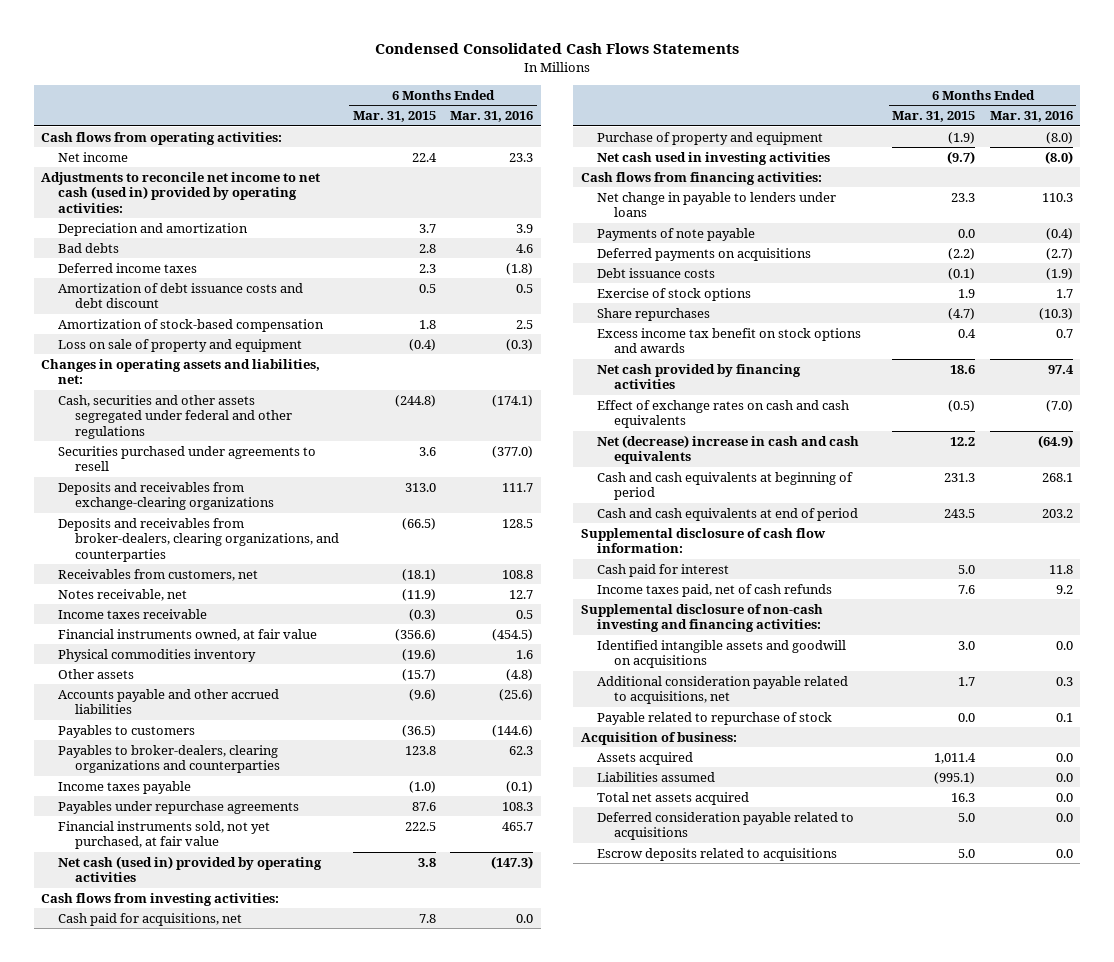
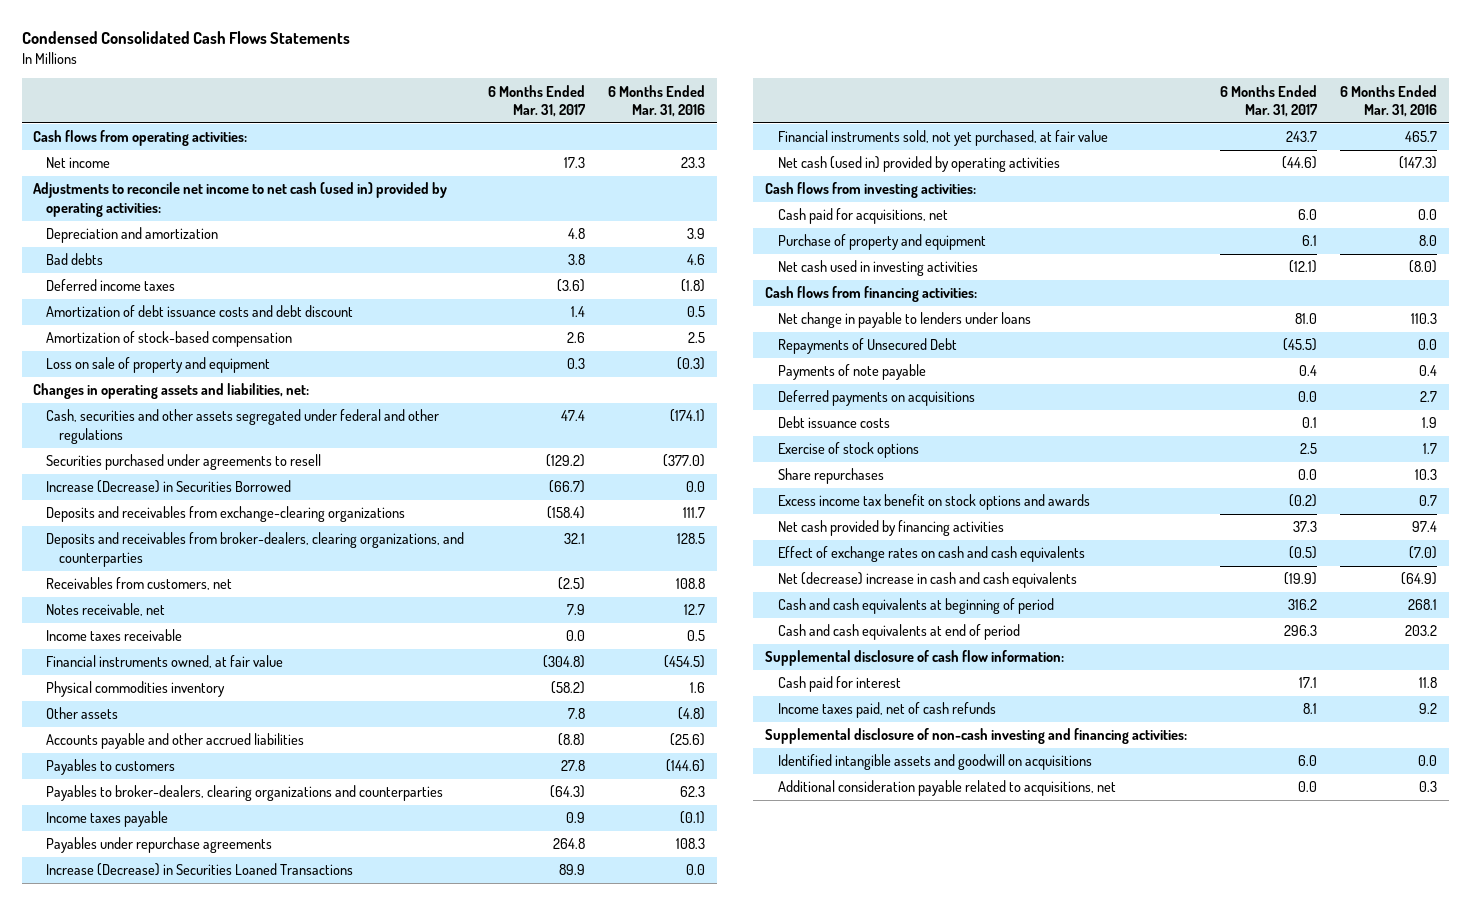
[352,111,436,123] Mar. 31, 2015 -> none
none -> [487,84,586,118] 6 Months Ended Mar. 31, 2017
none -> [46,480,292,494] Increase (Decrease) in Securities Borrowed
none -> [46,863,354,877] Increase (Decrease) in Securities Loaned Transactions
[1045,131,1073,144] (8.0) -> [1419,235,1438,247] 8.0
none -> [778,338,958,355] Repayments of Unsecured Debt
[1045,227,1073,240] (0.4) -> [1419,365,1438,377] 0.4
[1045,247,1073,260] (2.7) -> [1420,391,1438,403] 2.7
[1045,267,1073,280] (1.9) -> [1422,417,1438,429] 1.9
[1038,307,1073,320] (10.3) -> [1415,469,1438,481] 10.3
[597,711,833,725] Payable related to repurchase of stock -> none
[580,731,737,745] Acquisition of business: -> none
[597,751,694,765] Assets acquired -> none
[597,771,716,782] Liabilities assumed -> none
[597,791,750,805] Total net assets acquired -> none
[597,811,855,841] Deferred consideration payable related to acquisitions -> none
[597,847,838,861] Escrow deposits related to acquisitions -> none

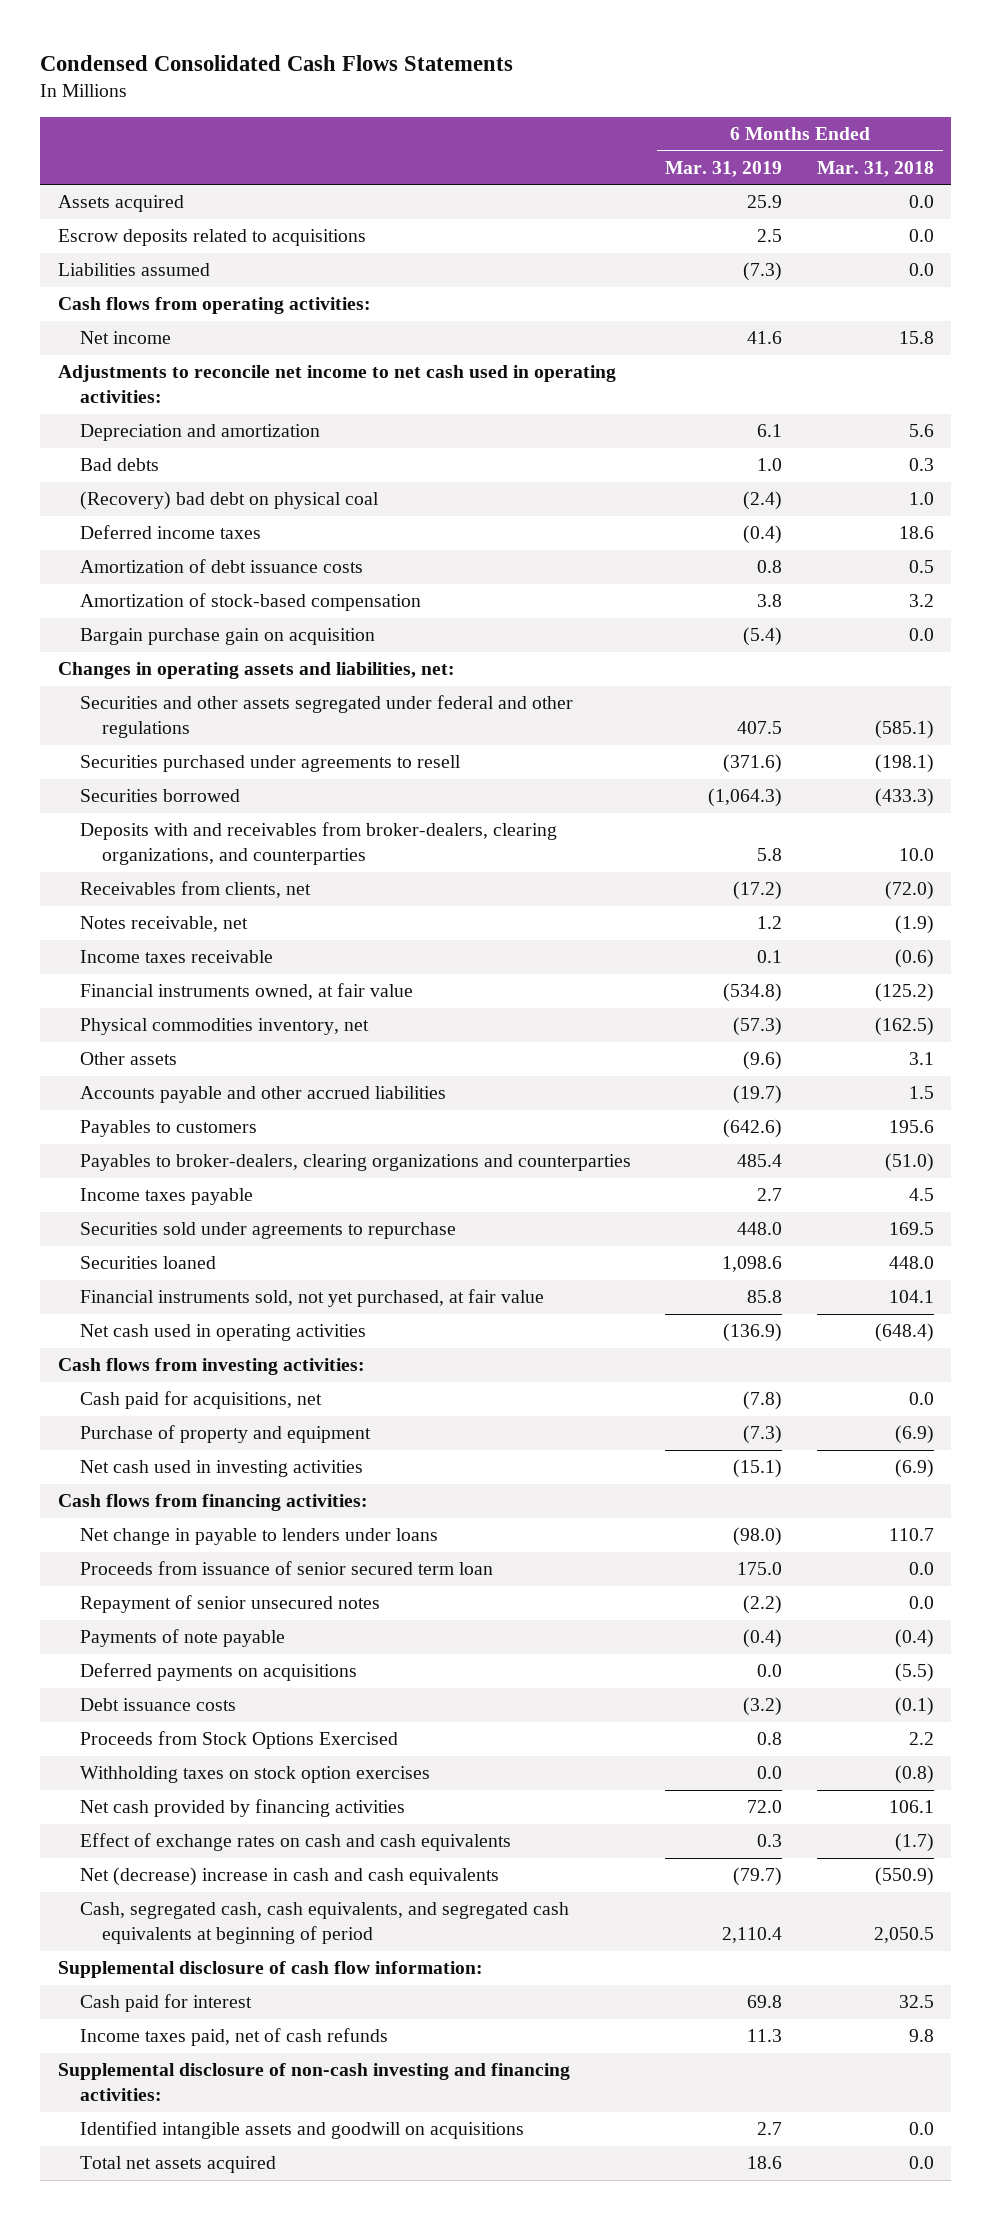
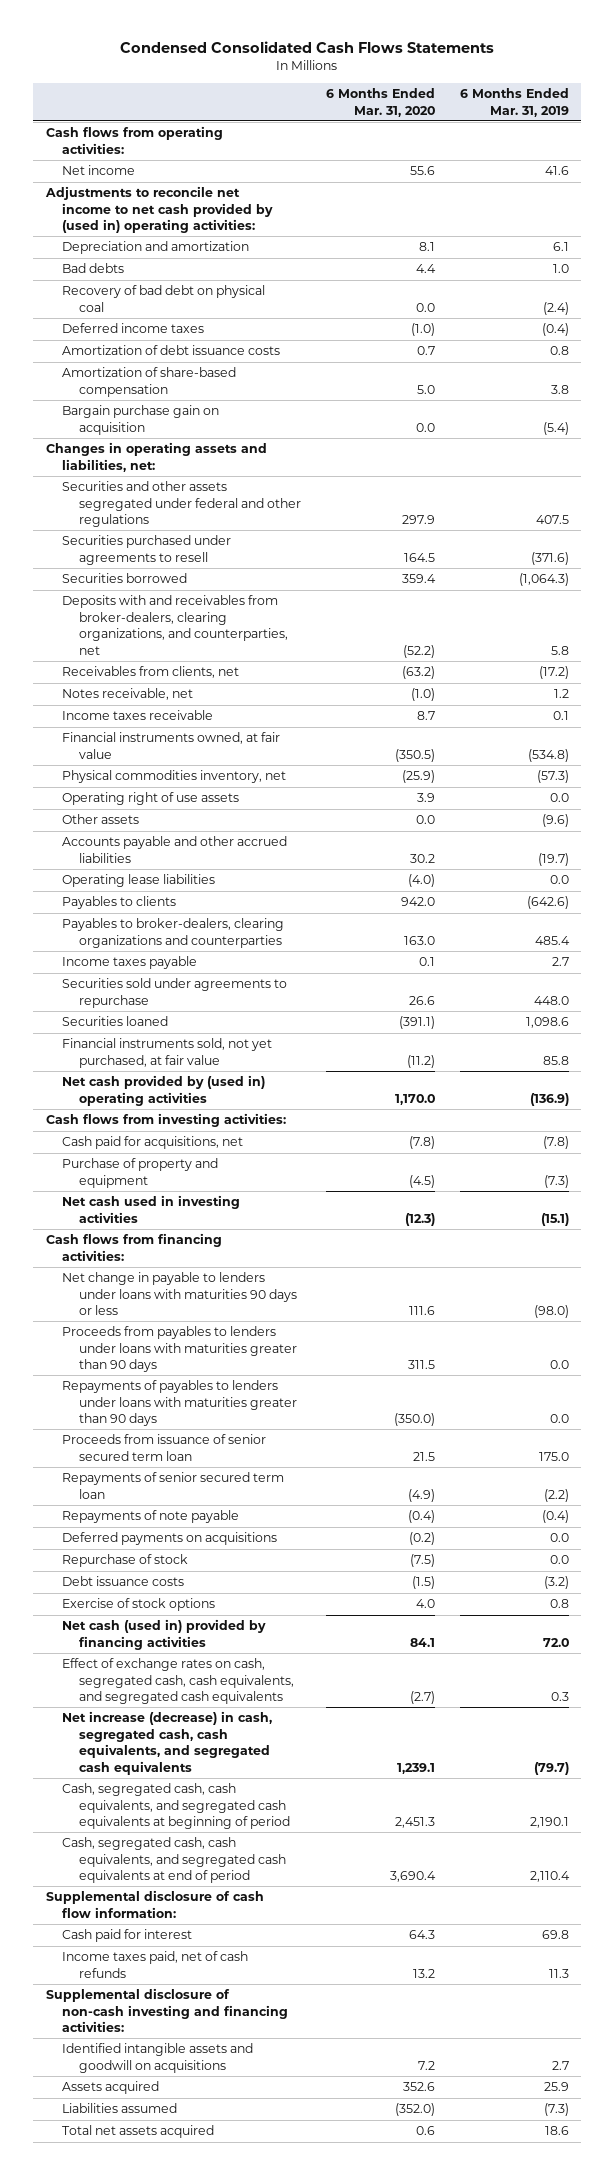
[816,160,934,177] Mar. 31, 2018 -> none
none -> [326,88,436,117] 6 Months Ended Mar. 31, 2020
[57,229,366,247] Escrow deposits related to acquisitions -> none
[57,365,616,404] Adjustments to reconcile net income to net cash used in operating activities: -> [44,186,274,234] Adjustments to reconcile net income to net cash provided by (used in) operating activities:
[79,491,379,511] (Recovery) bad debt on physical coal -> [62,285,266,312] Recovery of bad debt on physical coal
[79,593,421,612] Amortization of stock-based compensation -> [62,367,237,397] Amortization of share-based compensation
[79,822,557,866] Deposits with and receivables from broker-dealers, clearing organizations, and counterparties -> [62,595,289,655] Deposits with and receivables from broker-dealers, clearing organizations, and counterparties, net
none -> [62,792,240,806] Operating right of use assets
none -> [62,874,216,888] Operating lease liabilities
[79,1120,257,1138] Payables to customers -> [62,896,177,910] Payables to clients
[79,1324,366,1342] Net cash used in operating activities -> [62,1075,266,1106] Net cash provided by (used in) operating activities
[79,1528,438,1546] Net change in payable to lenders under loans -> [62,1272,298,1316] Net change in payable to lenders under loans with maturities 90 days or less
none -> [62,1326,298,1373] Proceeds from payables to lenders under loans with maturities greater than 90 days
none -> [62,1380,298,1427] Repayments of payables to lenders under loans with maturities greater than 90 days
[79,1595,380,1614] Repayment of senior unsecured notes -> [62,1472,285,1499] Repayments of senior secured term loan
[79,1629,285,1648] Payments of note payable -> [62,1510,240,1524] Repayments of note payable
none -> [62,1554,189,1568] Repurchase of stock
[79,1766,430,1784] Withholding taxes on stock option exercises -> none
[79,1731,398,1750] Proceeds from Stock Options Exercised -> [62,1598,216,1612] Exercise of stock options
[79,1799,405,1818] Net cash provided by financing activities -> [62,1619,267,1650] Net cash (used in) provided by financing activities
[79,1833,511,1852] Effect of exchange rates on cash and cash equivalents -> [62,1658,295,1705] Effect of exchange rates on cash, segregated cash, cash equivalents, and segregated cash equivalents
[79,1867,499,1887] Net (decrease) increase in cash and cash equivalents -> [62,1711,273,1775] Net increase (decrease) in cash, segregated cash, cash equivalents, and segregated cash equivalents
[722,1927,783,1944] 2,110.4 -> [529,1817,569,1829] 2,190.1
none -> [62,1837,287,1884] Cash, segregated cash, cash equivalents, and segregated cash equivalents at end of period
[57,195,184,213] Assets acquired -> [62,2081,160,2095] Assets acquired
[57,263,210,277] Liabilities assumed -> [62,2103,178,2114] Liabilities assumed

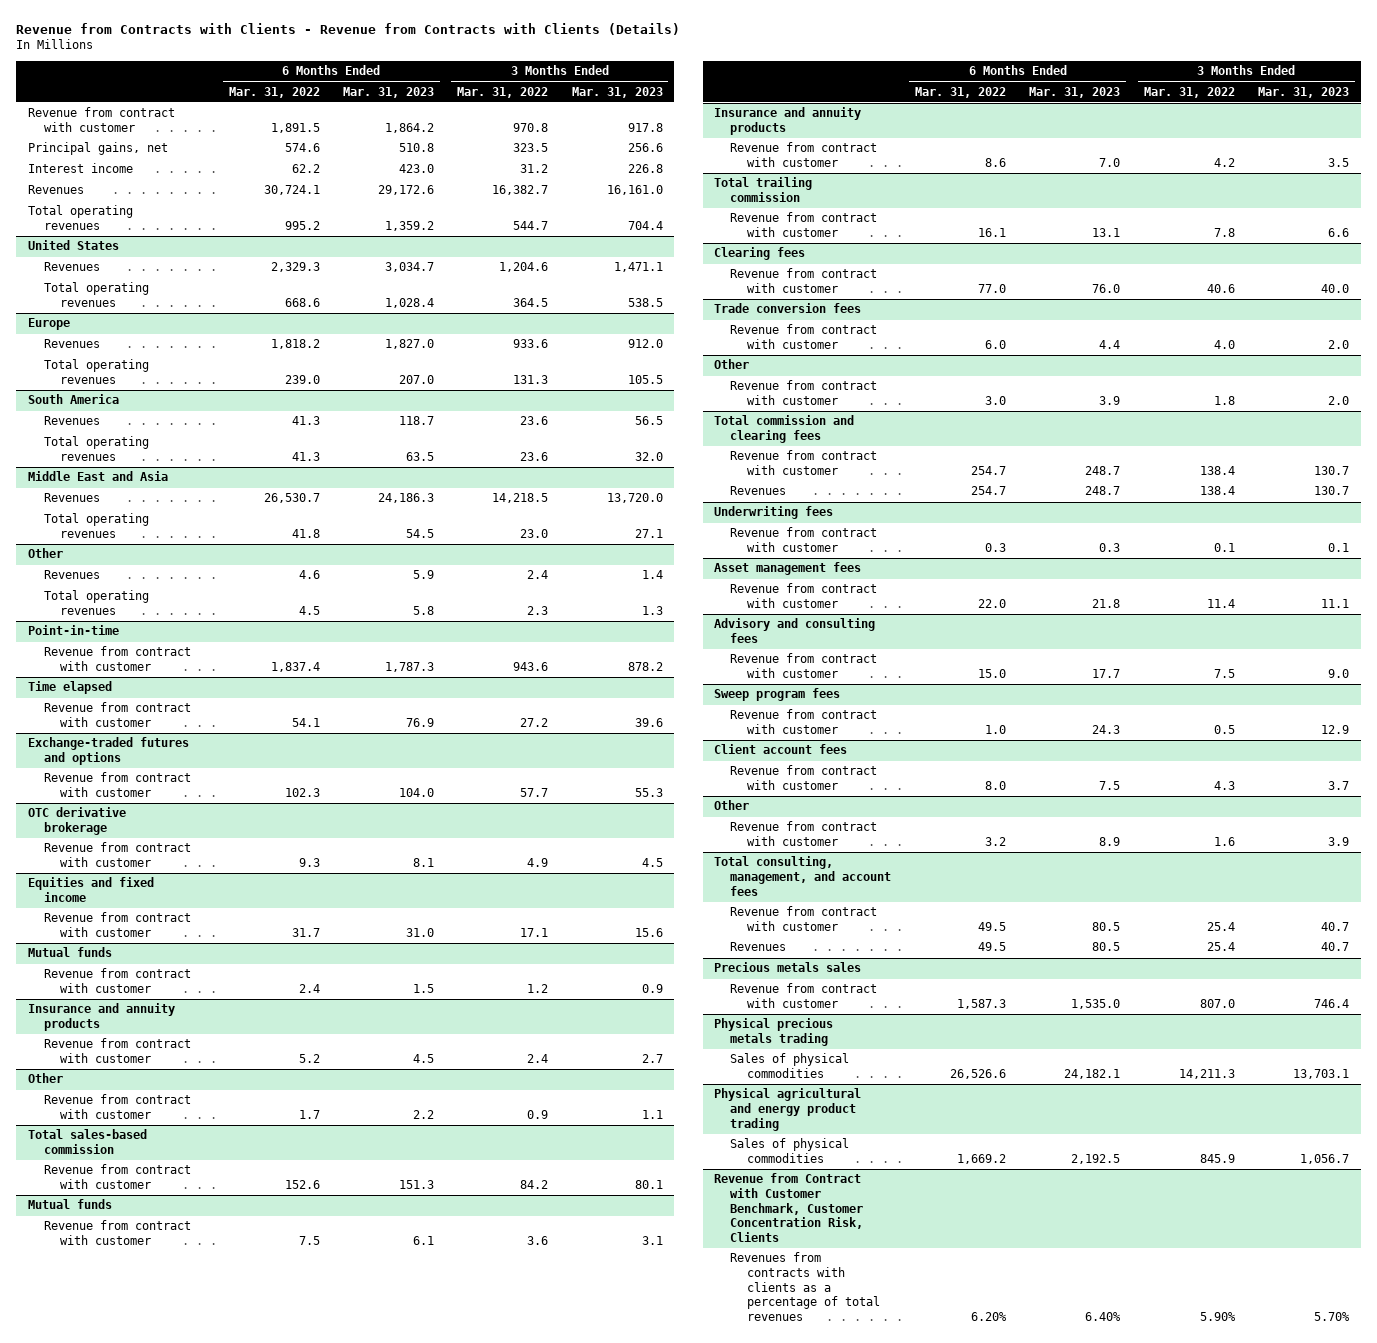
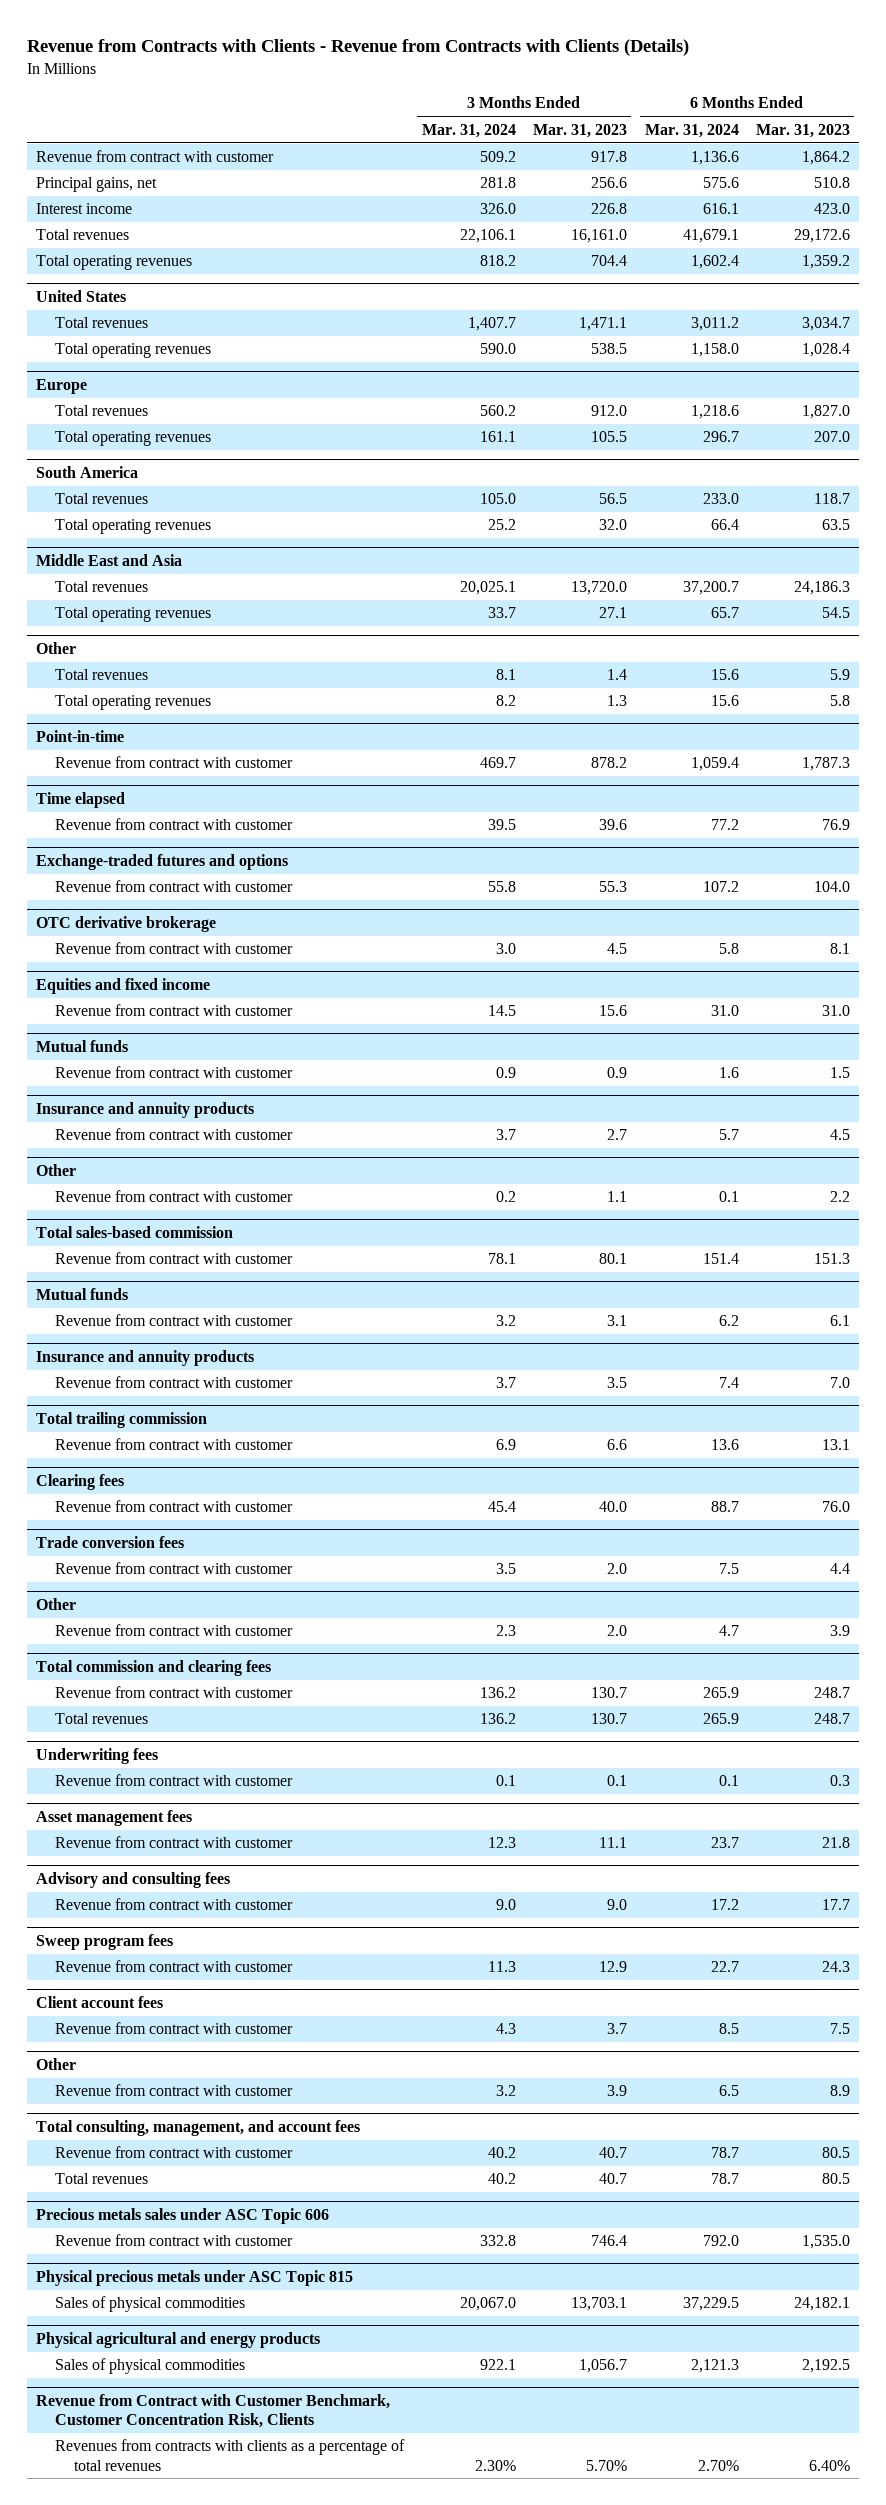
[228,86,320,98] Mar. 31, 2022 -> none
[457,86,549,98] Mar. 31, 2022 -> none
none -> [421,123,516,138] Mar. 31, 2024
none -> [644,123,739,138] Mar. 31, 2024
[28,185,85,195] Revenues -> [36,229,130,241] Total revenues
[44,262,101,272] Revenues -> [54,317,148,329] Total revenues
[44,339,101,349] Revenues -> [54,405,148,417] Total revenues
[44,416,101,426] Revenues -> [54,493,148,505] Total revenues
[44,493,101,503] Revenues -> [54,581,148,593] Total revenues
[44,570,101,580] Revenues -> [54,669,148,681] Total revenues
[730,486,787,496] Revenues -> [54,1713,148,1725] Total revenues
[730,942,787,952] Revenues -> [54,2173,148,2185] Total revenues
[714,962,862,973] Precious metals sales -> [36,2207,330,2224] Precious metals sales under ASC Topic 606
[714,1018,834,1047] Physical precious metals trading -> [36,2269,354,2286] Physical precious metals under ASC Topic 815
[714,1088,862,1131] Physical agricultural and energy product trading -> [36,2331,321,2348] Physical agricultural and energy products

